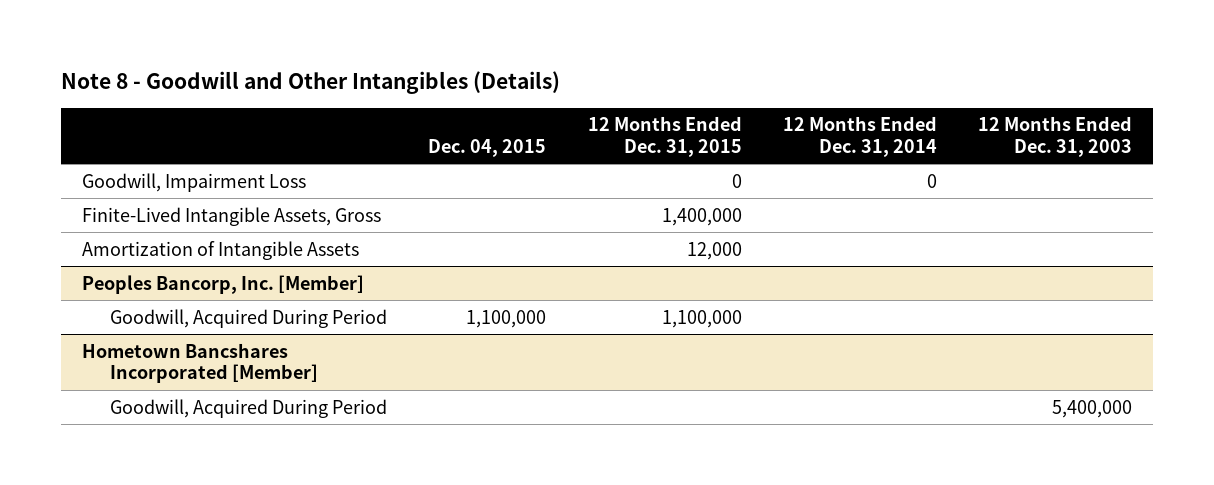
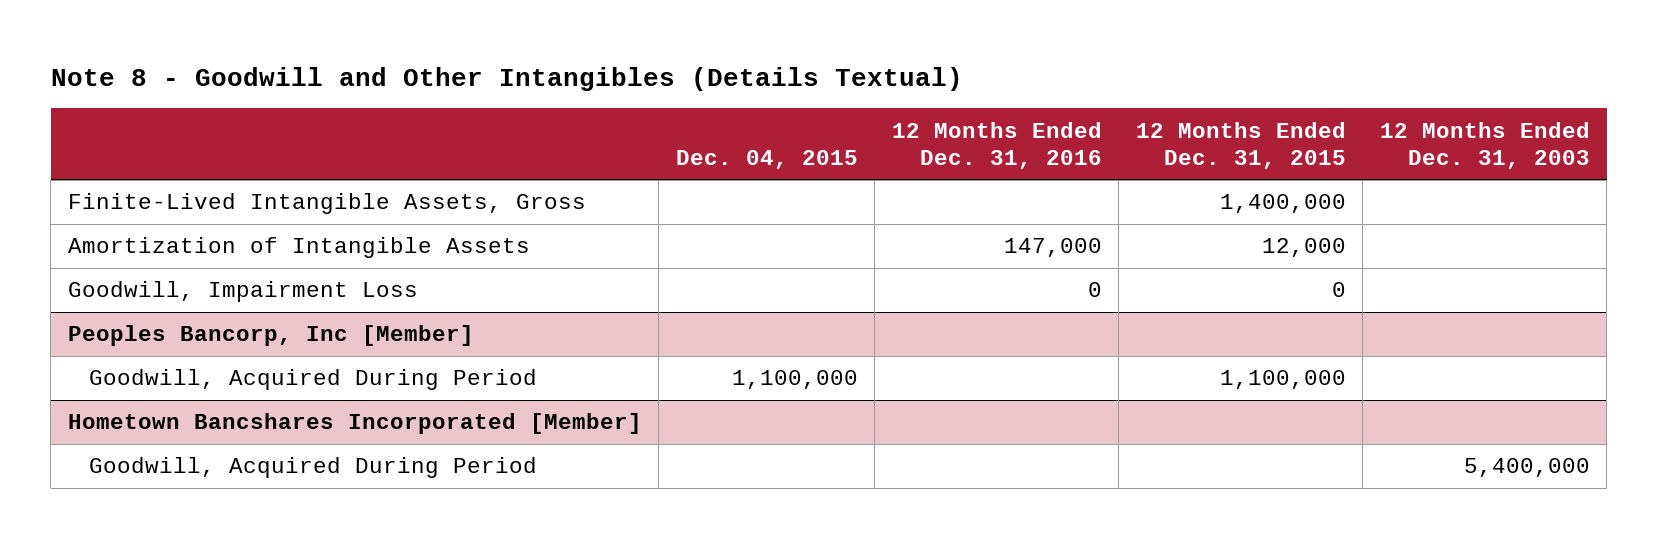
[61,71,561,95] Note 8 - Goodwill and Other Intangibles (Details) -> [50,66,963,91] Note 8 - Goodwill and Other Intangibles (Details Textual)
[782,116,937,157] 12 Months Ended Dec. 31, 2014 -> none
none -> [891,121,1102,169] 12 Months Ended Dec. 31, 2016
[81,172,306,192] Goodwill, Impairment Loss -> [67,281,418,303] Goodwill, Impairment Loss
[81,274,364,294] Peoples Bancorp, Inc. [Member] -> [67,325,474,347] Peoples Bancorp, Inc [Member]

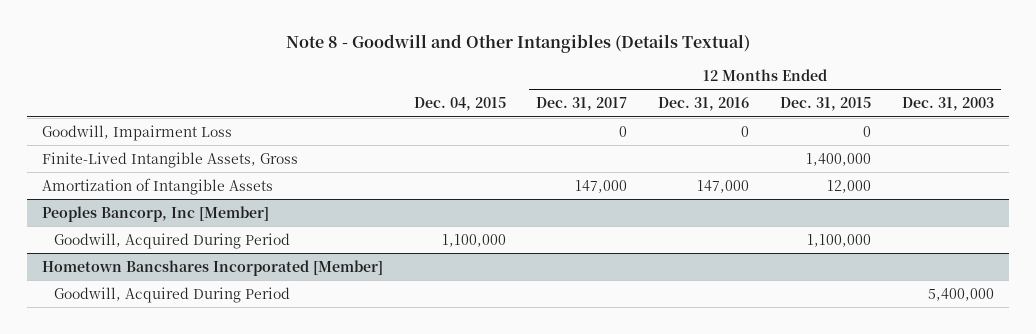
none -> [536,97,628,112] Dec. 31, 2017
[67,281,418,303] Goodwill, Impairment Loss -> [41,124,232,141] Goodwill, Impairment Loss

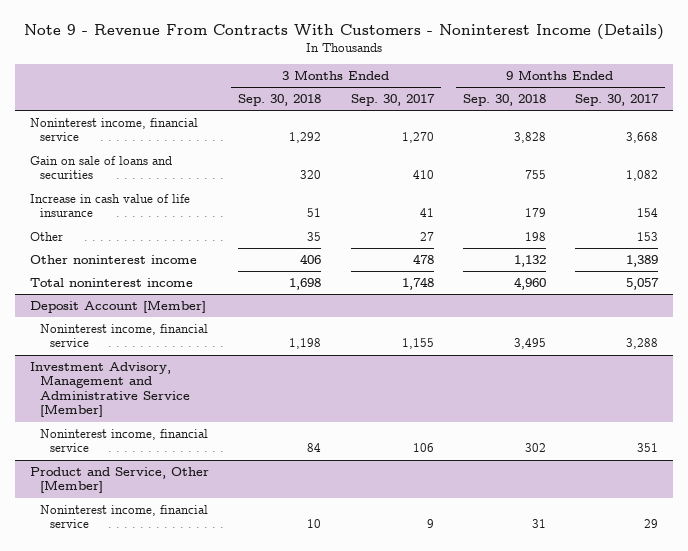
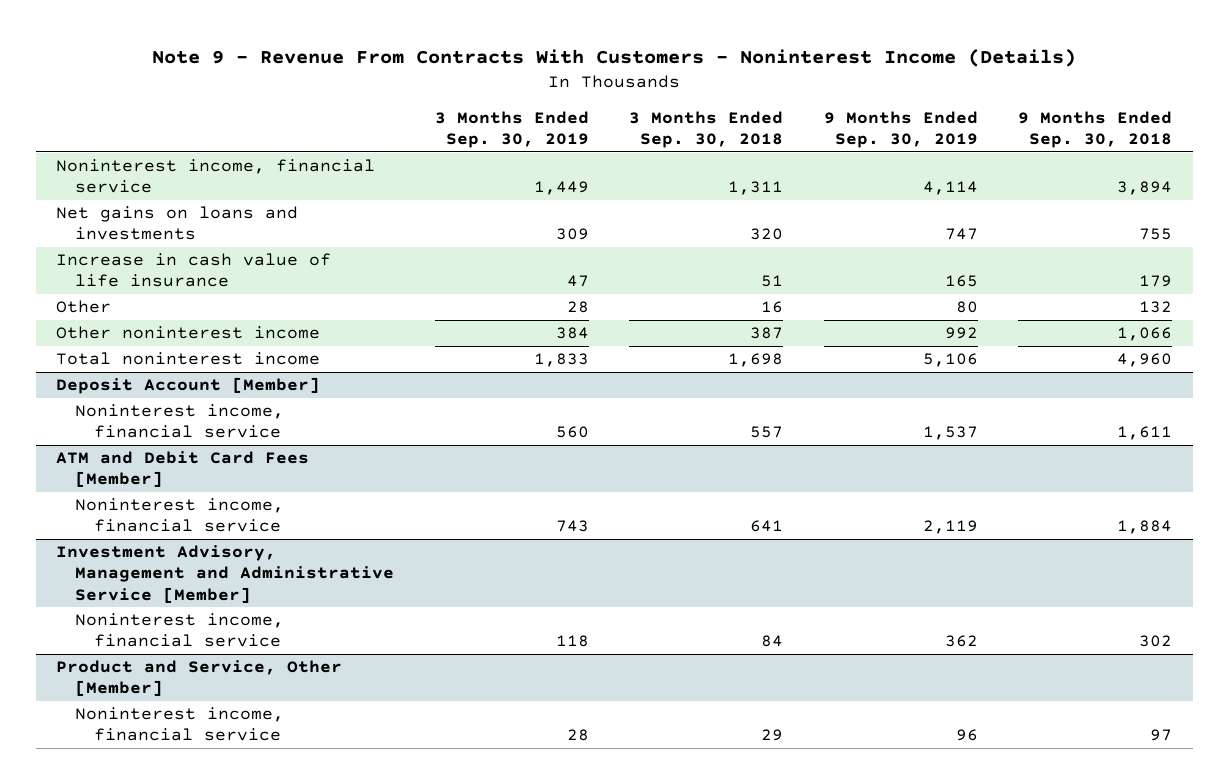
[350,94,435,107] Sep. 30, 2017 -> none
[575,94,660,107] Sep. 30, 2017 -> none
none -> [434,110,589,149] 3 Months Ended Sep. 30, 2019
none -> [823,110,978,149] 9 Months Ended Sep. 30, 2019
[289,132,322,144] 1,292 -> [728,181,784,196] 1,311
[513,132,546,144] 3,828 -> [1117,181,1173,196] 3,894
[30,155,173,180] Gain on sale of loans and securities -> [55,206,298,241] Net gains on loans and investments
[307,231,322,241] 35 -> [761,301,784,314] 16
[524,231,546,241] 198 -> [1139,301,1173,314] 132
[300,253,322,264] 406 -> [750,327,784,340] 387
[513,254,546,267] 1,132 -> [1117,327,1173,342] 1,066
[289,338,322,350] 1,198 -> [750,426,784,439] 557
[513,338,546,350] 3,495 -> [1117,426,1173,441] 1,611
none -> [55,451,309,488] ATM and Debit Card Fees [Member]
none -> [75,498,285,533] Noninterest income, financial service
[307,519,322,529] 10 -> [761,729,784,742] 29
[531,519,546,529] 31 -> [1150,729,1173,742] 97

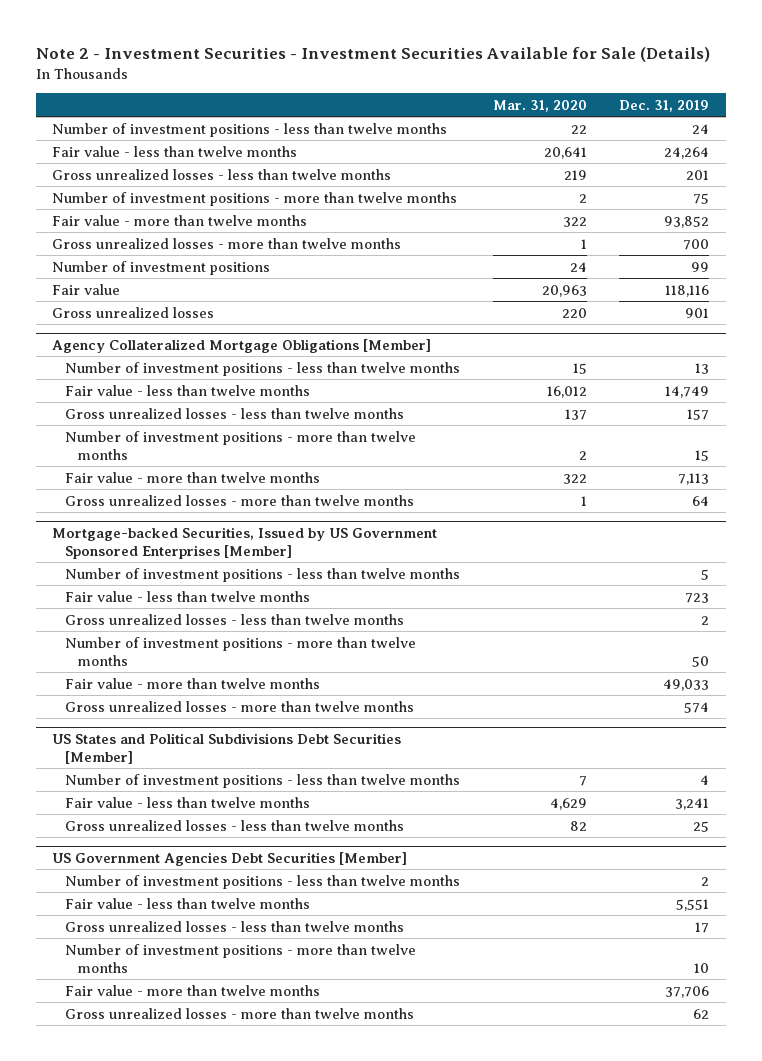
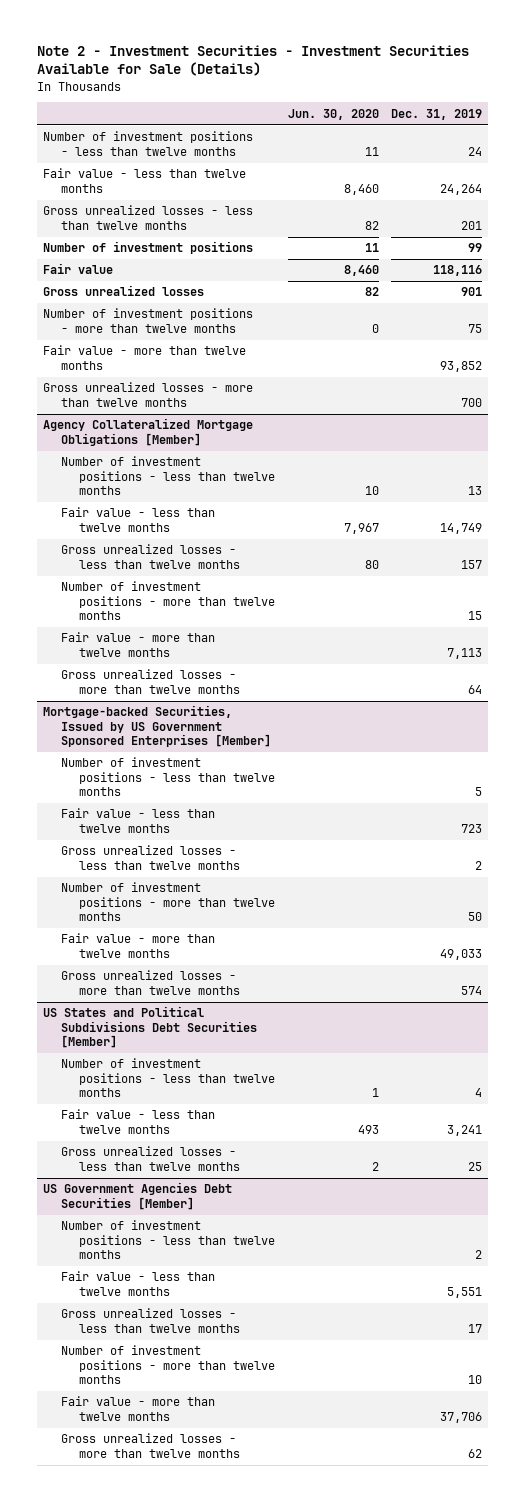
[492,99,587,112] Mar. 31, 2020 -> none
none -> [287,108,379,120] Jun. 30, 2020
[52,191,458,206] Number of investment positions - more than twelve months -> [43,308,254,333] Number of investment positions - more than twelve months
[52,214,308,226] Fair value - more than twelve months -> [43,345,247,370] Fair value - more than twelve months
[52,237,402,249] Gross unrealized losses - more than twelve months -> [43,382,254,407] Gross unrealized losses - more than twelve months

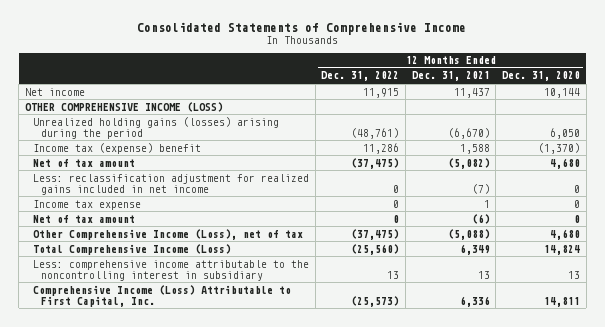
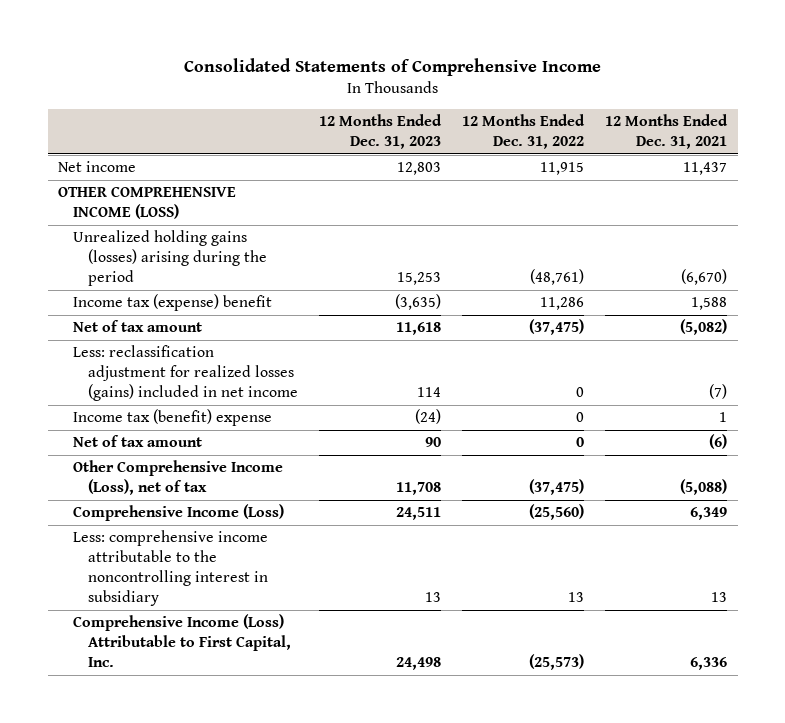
[502,71,581,82] Dec. 31, 2020 -> none
none -> [319,114,443,149] 12 Months Ended Dec. 31, 2023
[32,173,309,195] Less: reclassification adjustment for realized gains included in net income -> [73,345,299,401] Less: reclassification adjustment for realized losses (gains) included in net income
[32,199,141,210] Income tax expense -> [73,409,273,427] Income tax (benefit) expense
[32,243,231,255] Total Comprehensive Income (Loss) -> [73,504,285,522] Comprehensive Income (Loss)

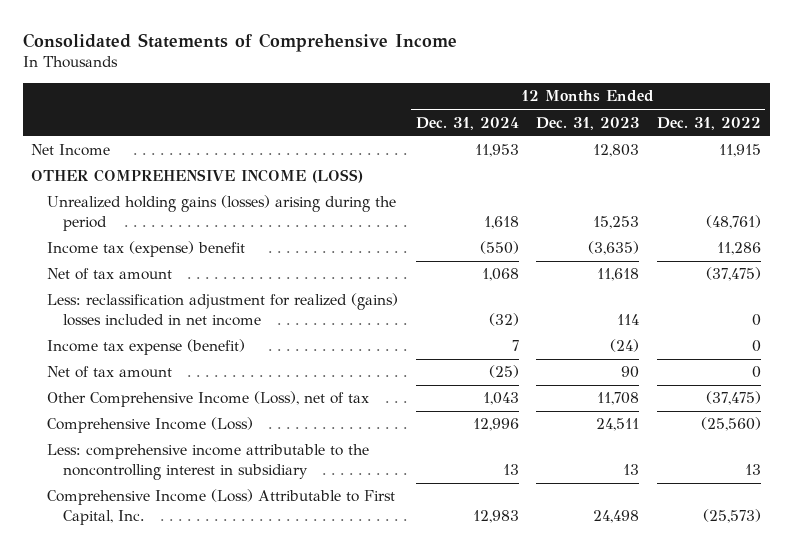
[605,114,729,149] 12 Months Ended Dec. 31, 2021 -> none
none -> [415,116,519,130] Dec. 31, 2024
[58,161,137,173] Net income -> [31,144,111,157] Net Income
[73,345,299,401] Less: reclassification adjustment for realized losses (gains) included in net income -> [46,293,398,327] Less: reclassification adjustment for realized (gains) losses included in net income
[73,409,273,427] Income tax (benefit) expense -> [46,339,245,356] Income tax expense (benefit)

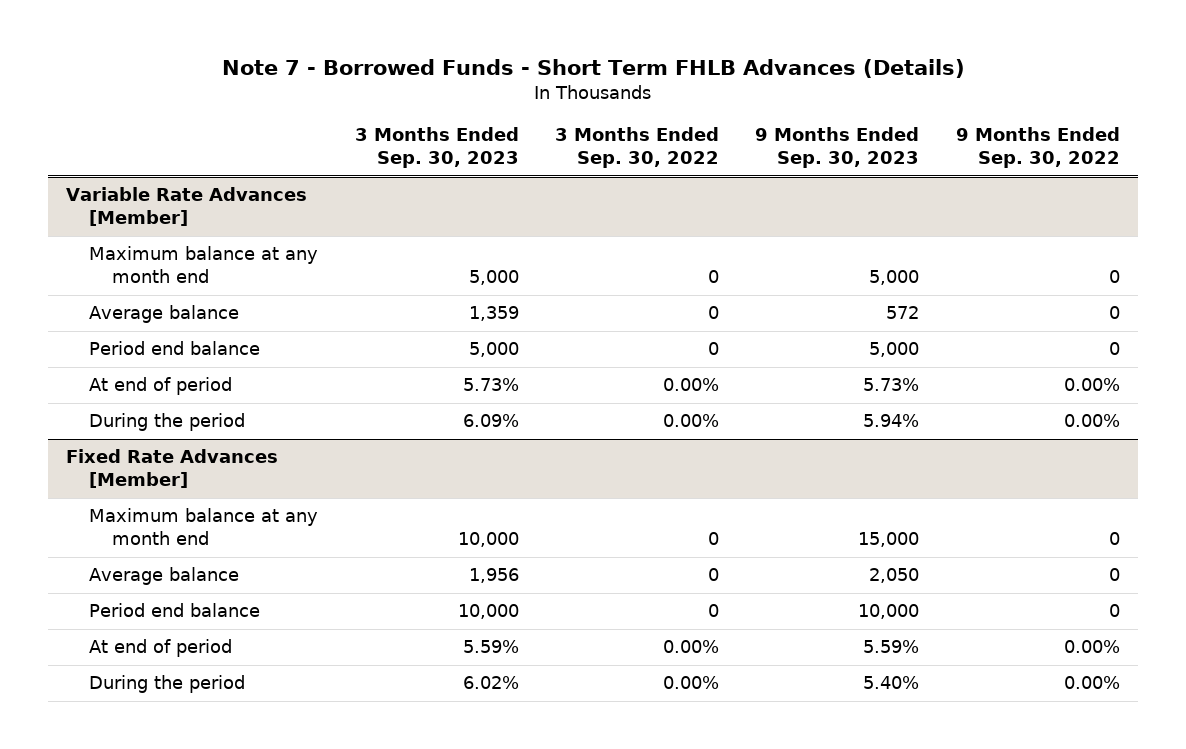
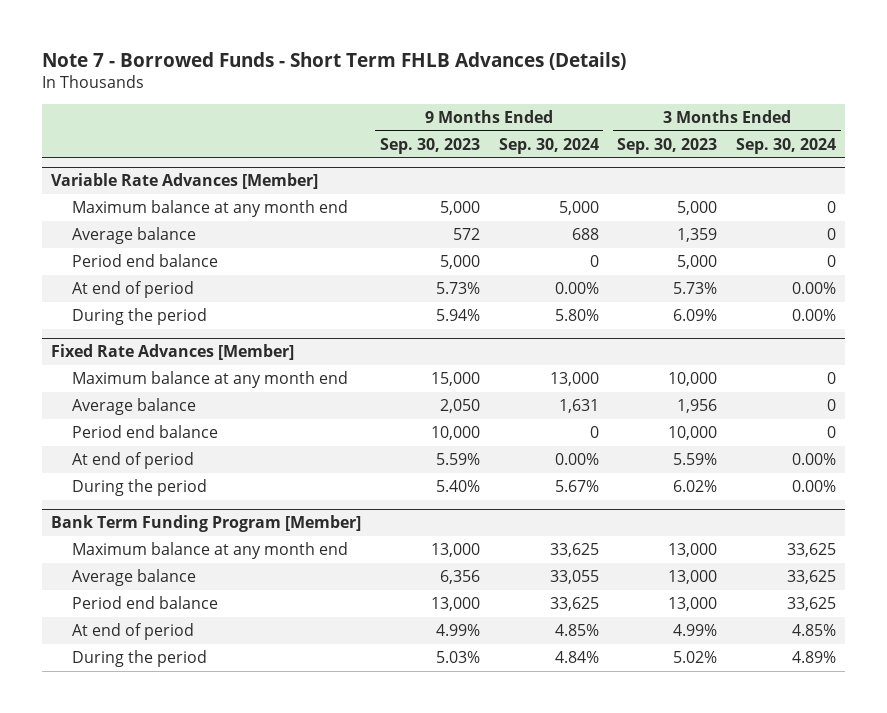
[554,127,719,169] 3 Months Ended Sep. 30, 2022 -> none
[955,127,1120,169] 9 Months Ended Sep. 30, 2022 -> none
none -> [498,137,599,154] Sep. 30, 2024
none -> [735,137,836,154] Sep. 30, 2024
none -> [51,515,362,533] Bank Term Funding Program [Member]
none -> [72,541,349,559] Maximum balance at any month end
none -> [72,568,197,586] Average balance
none -> [72,595,219,609] Period end balance
none -> [72,622,195,640] At end of period
none -> [72,649,208,667] During the period

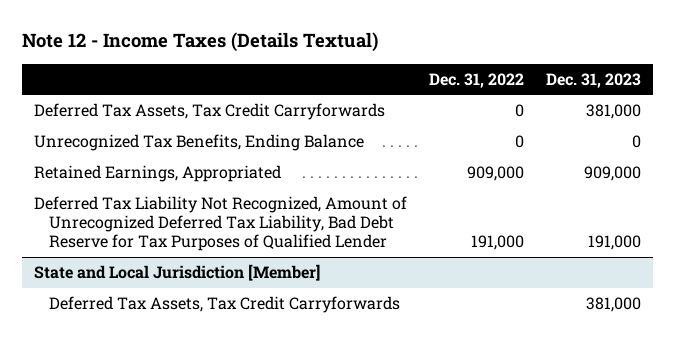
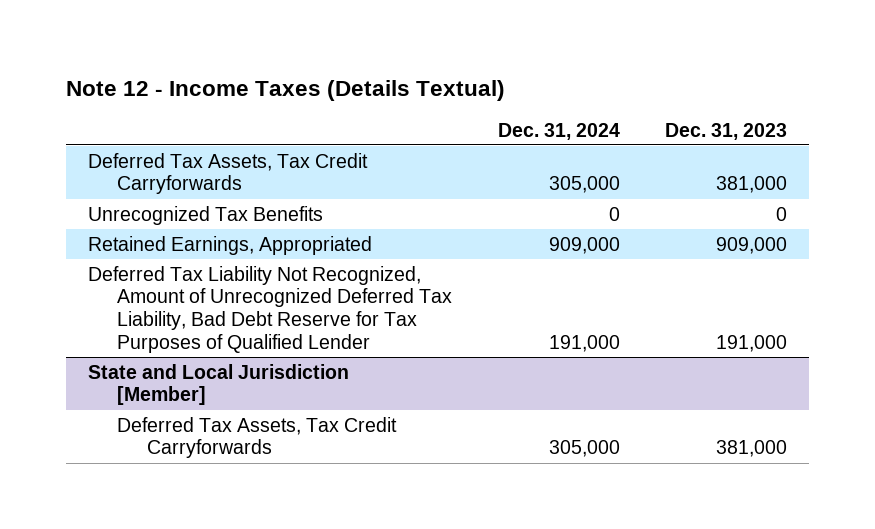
[428,72,524,88] Dec. 31, 2022 -> none
none -> [497,122,620,140] Dec. 31, 2024
[33,134,364,152] Unrecognized Tax Benefits, Ending Balance -> [88,205,324,225] Unrecognized Tax Benefits

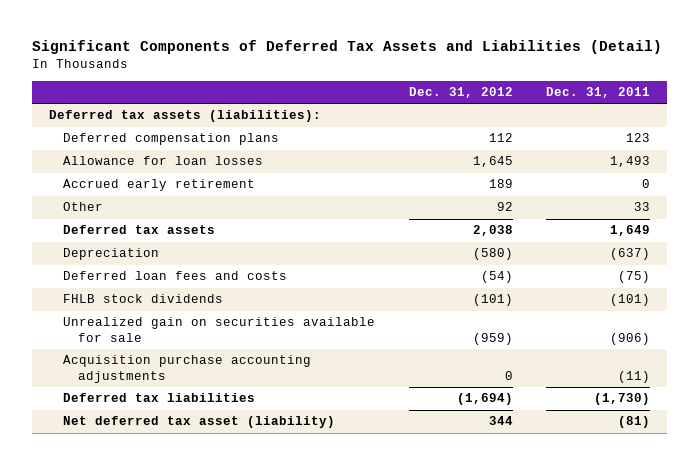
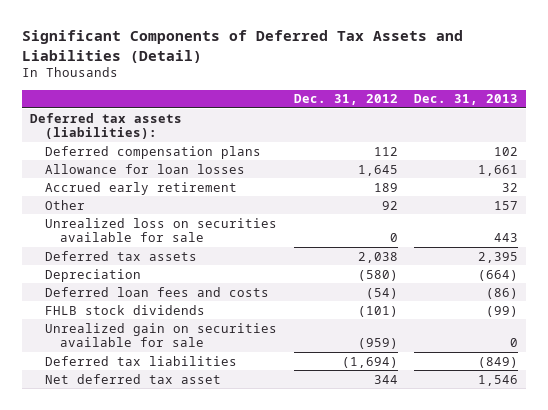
[545,87,650,99] Dec. 31, 2011 -> none
none -> [413,94,518,106] Dec. 31, 2013
none -> [45,217,278,243] Unrealized loss on securities available for sale
[63,355,312,383] Acquisition purchase accounting adjustments -> none
[63,416,336,429] Net deferred tax asset (liability) -> [45,373,222,384] Net deferred tax asset

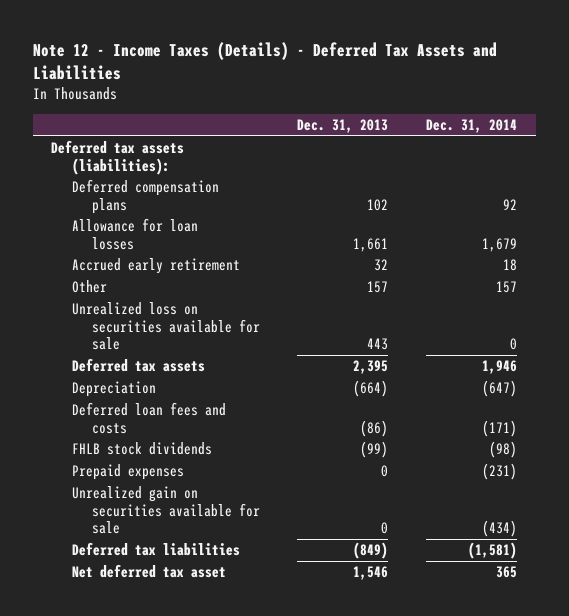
[22,30,464,63] Significant Components of Deferred Tax Assets and Liabilities (Detail) -> [32,41,497,81] Note 12 - Income Taxes (Details) - Deferred Tax Assets and Liabilities
[293,94,398,106] Dec. 31, 2012 -> none
none -> [426,119,518,134] Dec. 31, 2014
none -> [71,464,184,481] Prepaid expenses

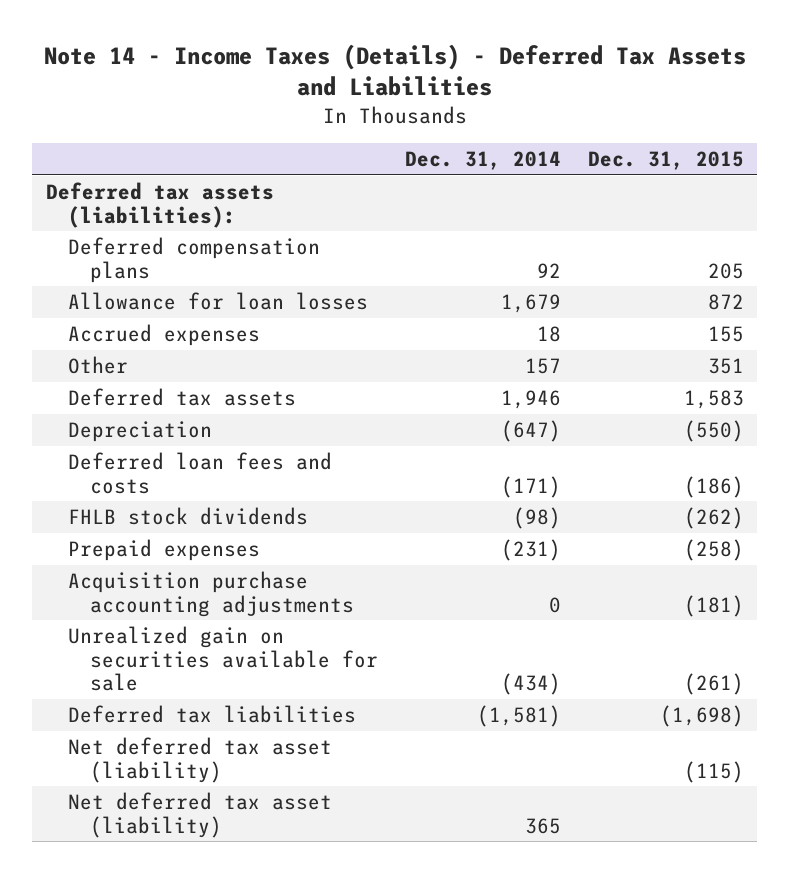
[32,41,497,81] Note 12 - Income Taxes (Details) - Deferred Tax Assets and Liabilities -> [43,43,746,97] Note 14 - Income Taxes (Details) - Deferred Tax Assets and Liabilities
[297,119,389,134] Dec. 31, 2013 -> none
none -> [587,150,744,170] Dec. 31, 2015
[71,258,240,275] Accrued early retirement -> none
none -> [68,323,261,346] Accrued expenses
[71,302,260,351] Unrealized loss on securities available for sale -> none
none -> [68,570,355,617] Acquisition purchase accounting adjustments
none -> [68,736,333,783] Net deferred tax asset (liability)
[71,564,226,579] Net deferred tax asset -> [68,791,333,838] Net deferred tax asset (liability)

